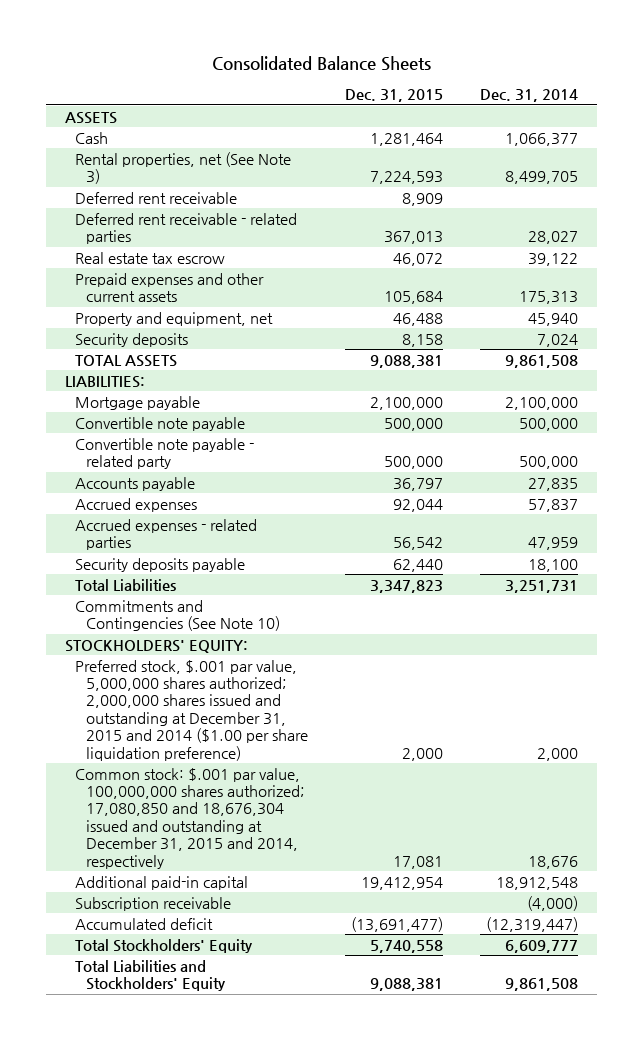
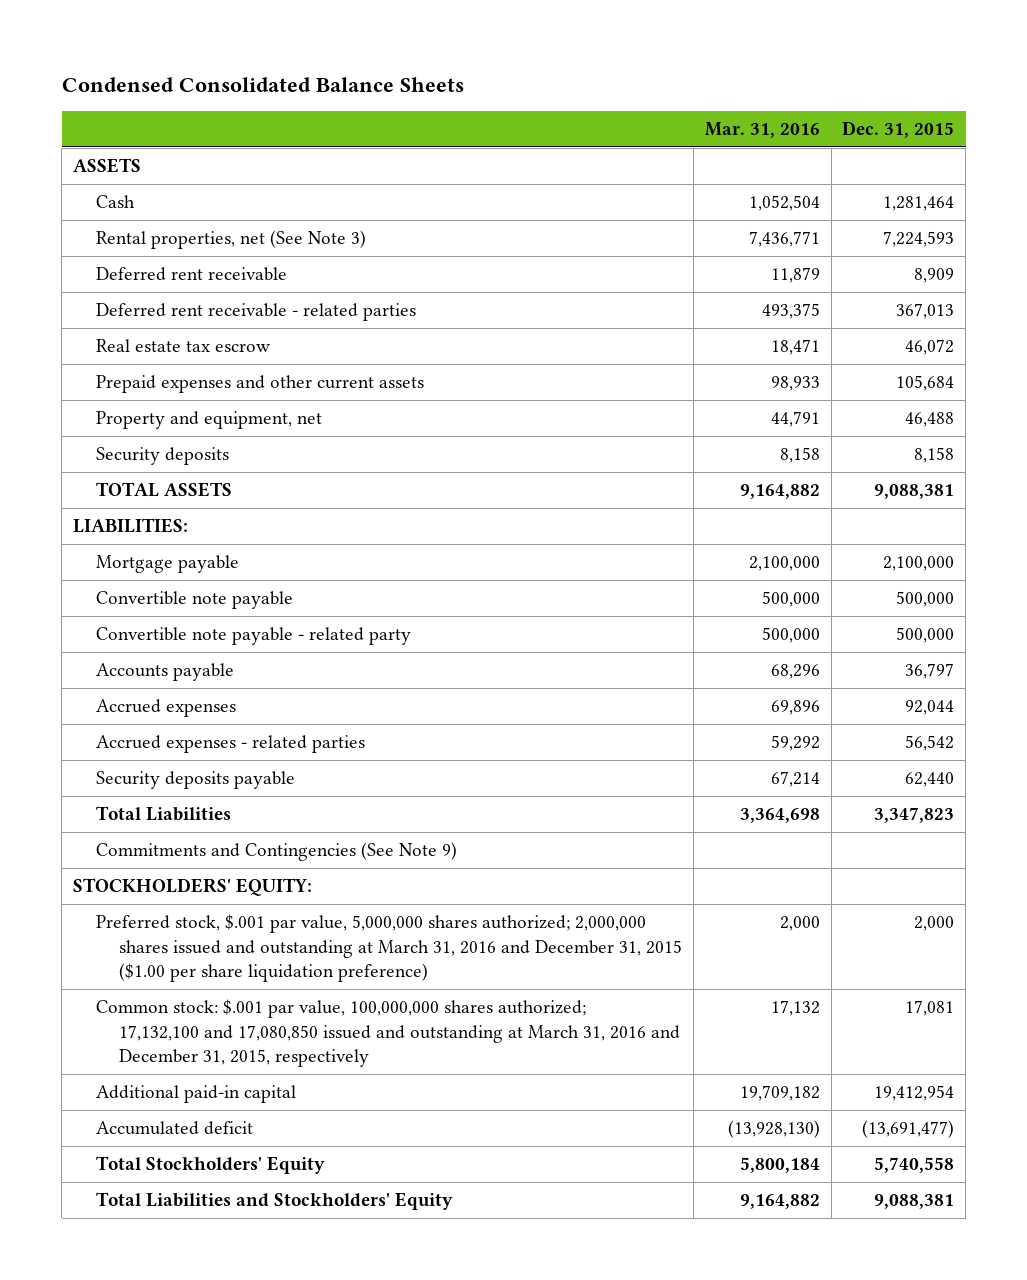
[211,55,431,71] Consolidated Balance Sheets -> [61,76,464,92] Condensed Consolidated Balance Sheets
[480,89,579,103] Dec. 31, 2014 -> none
none -> [704,121,820,138] Mar. 31, 2016
[75,599,281,632] Commitments and Contingencies (See Note 10) -> [96,842,458,862] Commitments and Contingencies (See Note 9)
[75,659,309,761] Preferred stock, $.001 par value, 5,000,000 shares authorized; 2,000,000 shares issued and outstanding at December 31, 2015 and 2014 ($1.00 per share liquidation preference) -> [96,914,683,982] Preferred stock, $.001 par value, 5,000,000 shares authorized; 2,000,000 shares issued and outstanding at March 31, 2016 and December 31, 2015 ($1.00 per share liquidation preference)
[75,767,306,869] Common stock: $.001 par value, 100,000,000 shares authorized; 17,080,850 and 18,676,304 issued and outstanding at December 31, 2015 and 2014, respectively -> [96,999,681,1067] Common stock: $.001 par value, 100,000,000 shares authorized; 17,132,100 and 17,080,850 issued and outstanding at March 31, 2016 and December 31, 2015, respectively
[75,896,232,911] Subscription receivable -> none

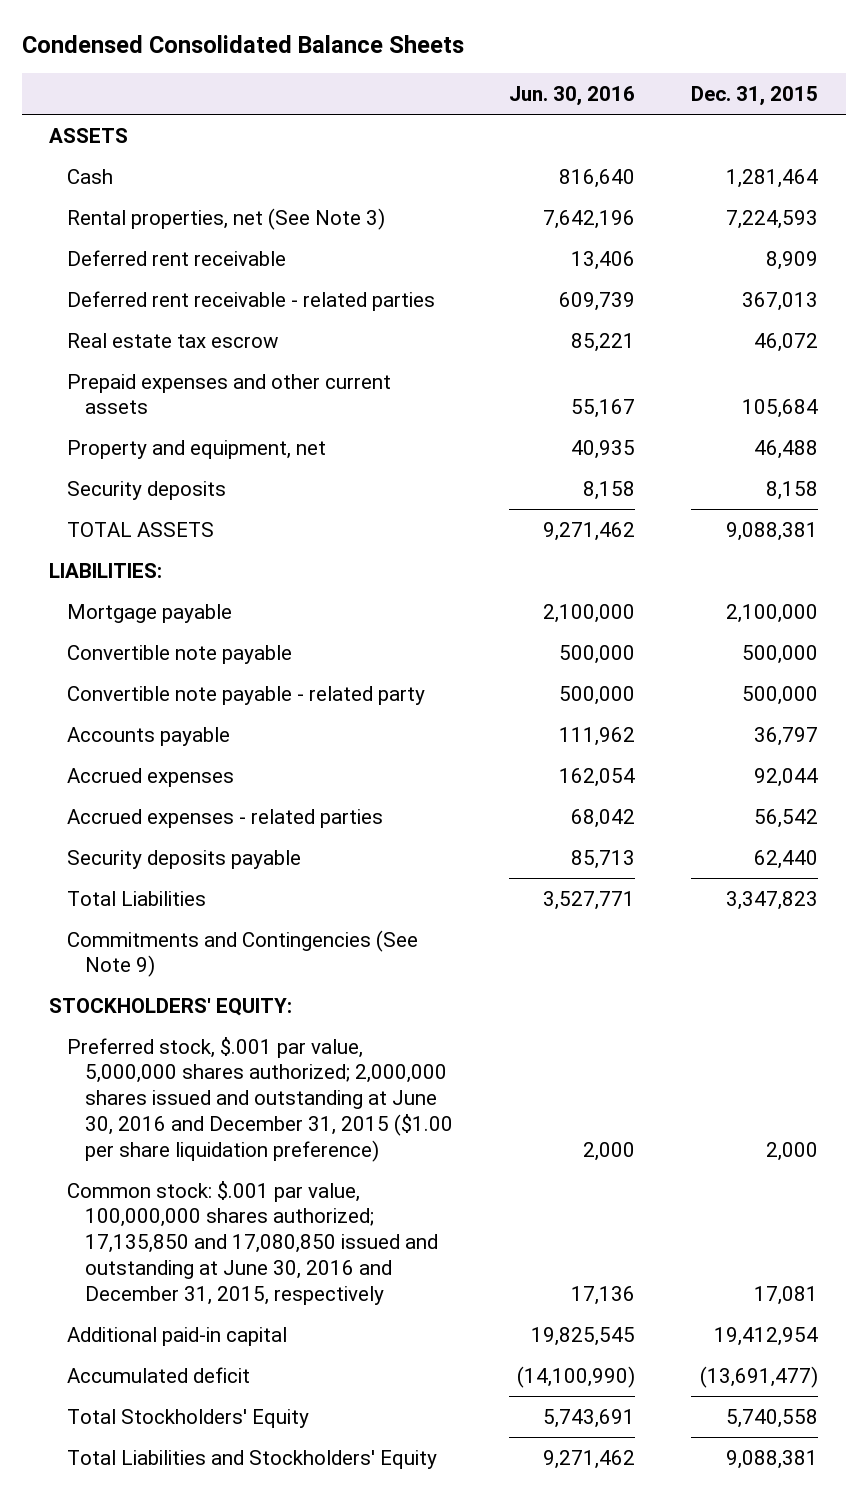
[704,121,820,138] Mar. 31, 2016 -> none
none -> [509,86,636,107] Jun. 30, 2016
[96,914,683,982] Preferred stock, $.001 par value, 5,000,000 shares authorized; 2,000,000 shares issued and outstanding at March 31, 2016 and December 31, 2015 ($1.00 per share liquidation preference) -> [67,1036,454,1162] Preferred stock, $.001 par value, 5,000,000 shares authorized; 2,000,000 shares issued and outstanding at June 30, 2016 and December 31, 2015 ($1.00 per share liquidation preference)
[96,999,681,1067] Common stock: $.001 par value, 100,000,000 shares authorized; 17,132,100 and 17,080,850 issued and outstanding at March 31, 2016 and December 31, 2015, respectively -> [67,1180,439,1305] Common stock: $.001 par value, 100,000,000 shares authorized; 17,135,850 and 17,080,850 issued and outstanding at June 30, 2016 and December 31, 2015, respectively

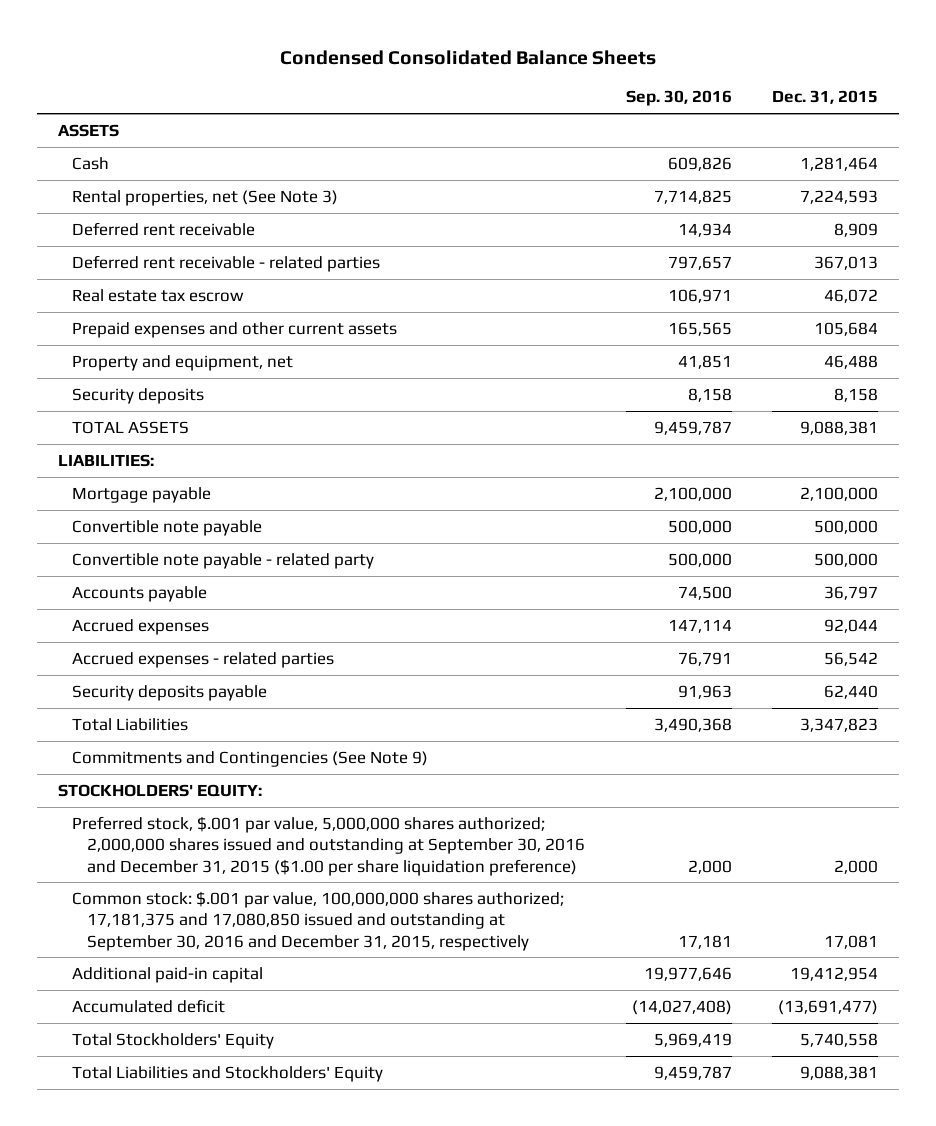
[509,86,636,107] Jun. 30, 2016 -> none
none -> [625,90,732,107] Sep. 30, 2016
[67,1036,454,1162] Preferred stock, $.001 par value, 5,000,000 shares authorized; 2,000,000 shares issued and outstanding at June 30, 2016 and December 31, 2015 ($1.00 per share liquidation preference) -> [72,815,585,876] Preferred stock, $.001 par value, 5,000,000 shares authorized; 2,000,000 shares issued and outstanding at September 30, 2016 and December 31, 2015 ($1.00 per share liquidation preference)
[67,1180,439,1305] Common stock: $.001 par value, 100,000,000 shares authorized; 17,135,850 and 17,080,850 issued and outstanding at June 30, 2016 and December 31, 2015, respectively -> [72,890,565,951] Common stock: $.001 par value, 100,000,000 shares authorized; 17,181,375 and 17,080,850 issued and outstanding at September 30, 2016 and December 31, 2015, respectively

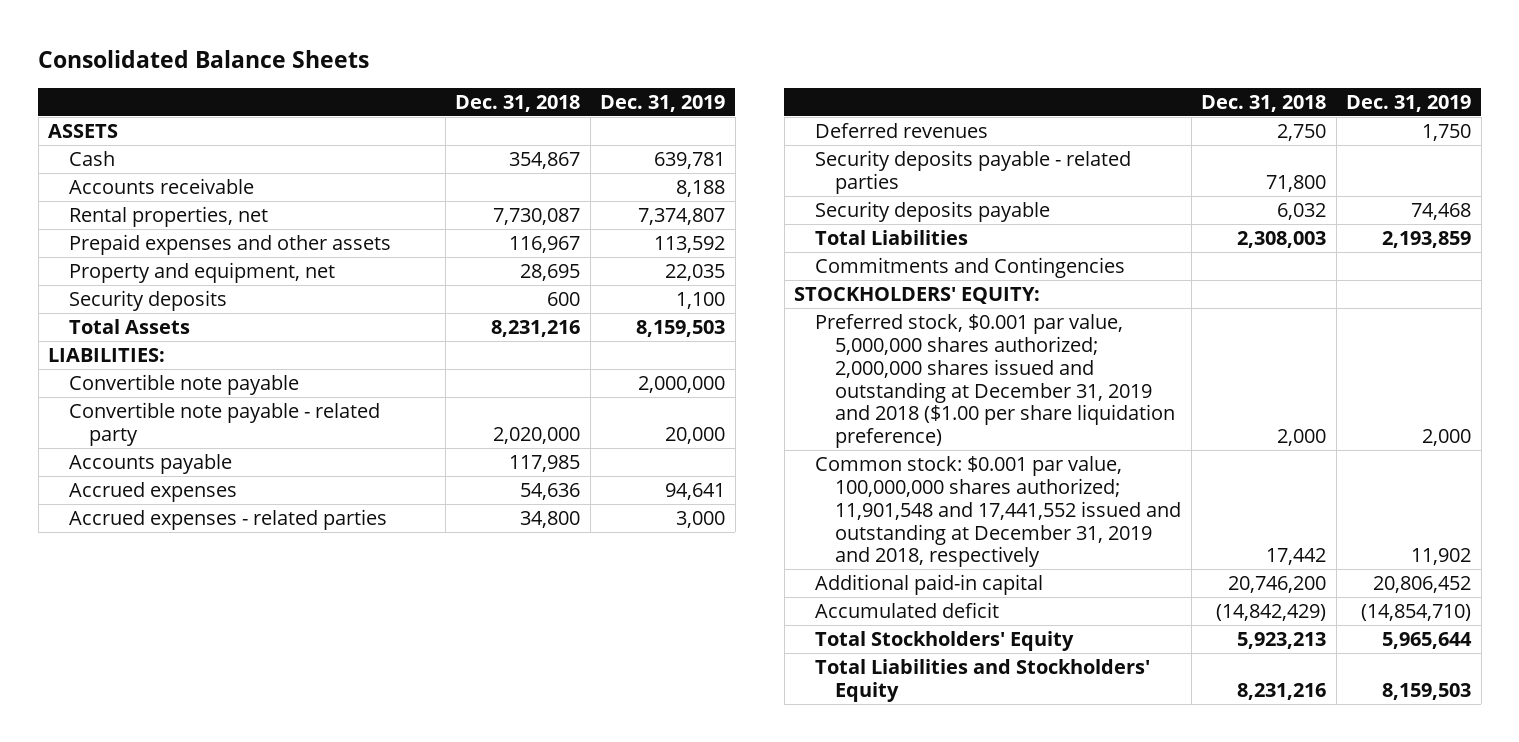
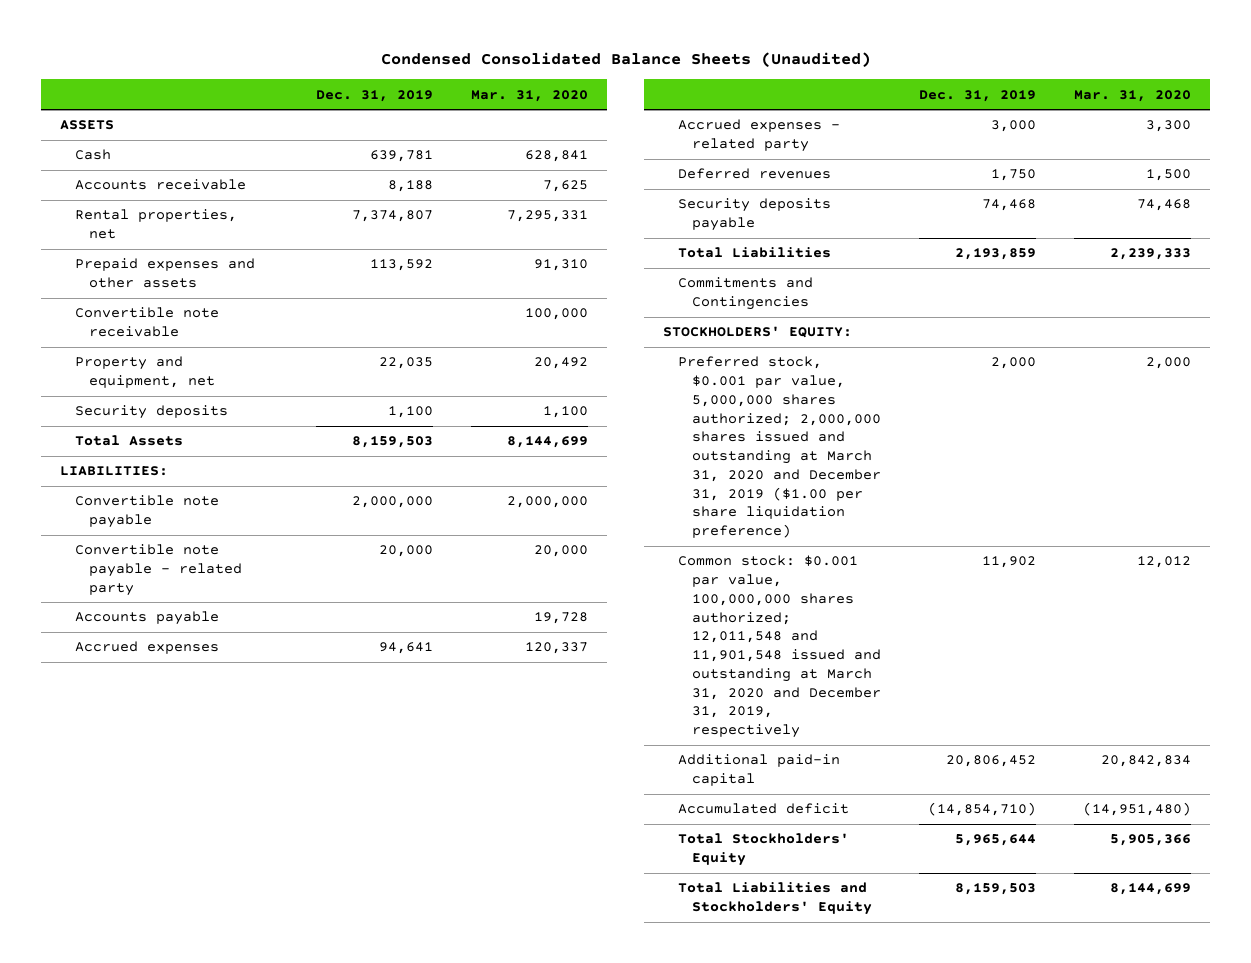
[38,50,370,69] Consolidated Balance Sheets -> [380,52,871,68] Condensed Consolidated Balance Sheets (Unaudited)
[455,94,581,112] Dec. 31, 2018 -> none
none -> [471,89,589,102] Mar. 31, 2020
none -> [74,307,219,338] Convertible note receivable
[68,508,387,530] Accrued expenses - related parties -> [677,119,840,153] Accrued expenses - related party
[814,149,1131,194] Security deposits payable - related parties -> none
[814,313,1176,449] Preferred stock, $0.001 par value, 5,000,000 shares authorized; 2,000,000 shares issued and outstanding at December 31, 2019 and 2018 ($1.00 per share liquidation preference) -> [677,356,882,539] Preferred stock, $0.001 par value, 5,000,000 shares authorized; 2,000,000 shares issued and outstanding at March 31, 2020 and December 31, 2019 ($1.00 per share liquidation preference)
[814,455,1182,568] Common stock: $0.001 par value, 100,000,000 shares authorized; 11,901,548 and 17,441,552 issued and outstanding at December 31, 2019 and 2018, respectively -> [677,555,882,739] Common stock: $0.001 par value, 100,000,000 shares authorized; 12,011,548 and 11,901,548 issued and outstanding at March 31, 2020 and December 31, 2019, respectively

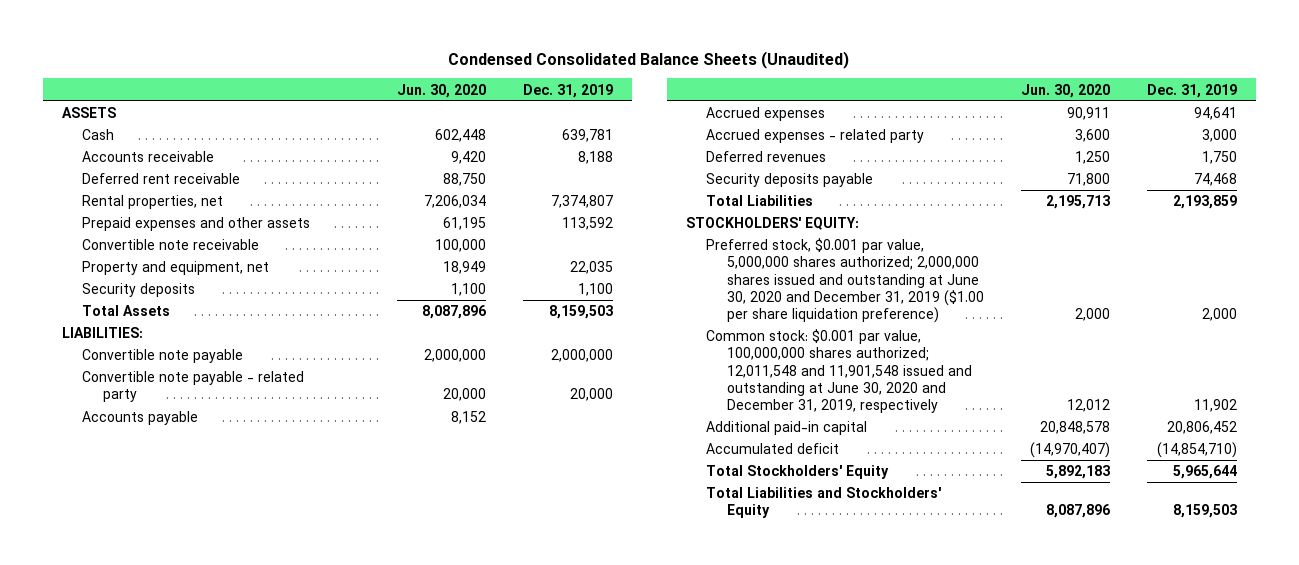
[471,89,589,102] Mar. 31, 2020 -> none
none -> [397,83,487,98] Jun. 30, 2020
none -> [82,173,241,185] Deferred rent receivable
[677,277,813,311] Commitments and Contingencies -> none
[677,356,882,539] Preferred stock, $0.001 par value, 5,000,000 shares authorized; 2,000,000 shares issued and outstanding at March 31, 2020 and December 31, 2019 ($1.00 per share liquidation preference) -> [706,238,985,324] Preferred stock, $0.001 par value, 5,000,000 shares authorized; 2,000,000 shares issued and outstanding at June 30, 2020 and December 31, 2019 ($1.00 per share liquidation preference)
[677,555,882,739] Common stock: $0.001 par value, 100,000,000 shares authorized; 12,011,548 and 11,901,548 issued and outstanding at March 31, 2020 and December 31, 2019, respectively -> [706,329,973,414] Common stock: $0.001 par value, 100,000,000 shares authorized; 12,011,548 and 11,901,548 issued and outstanding at June 30, 2020 and December 31, 2019, respectively

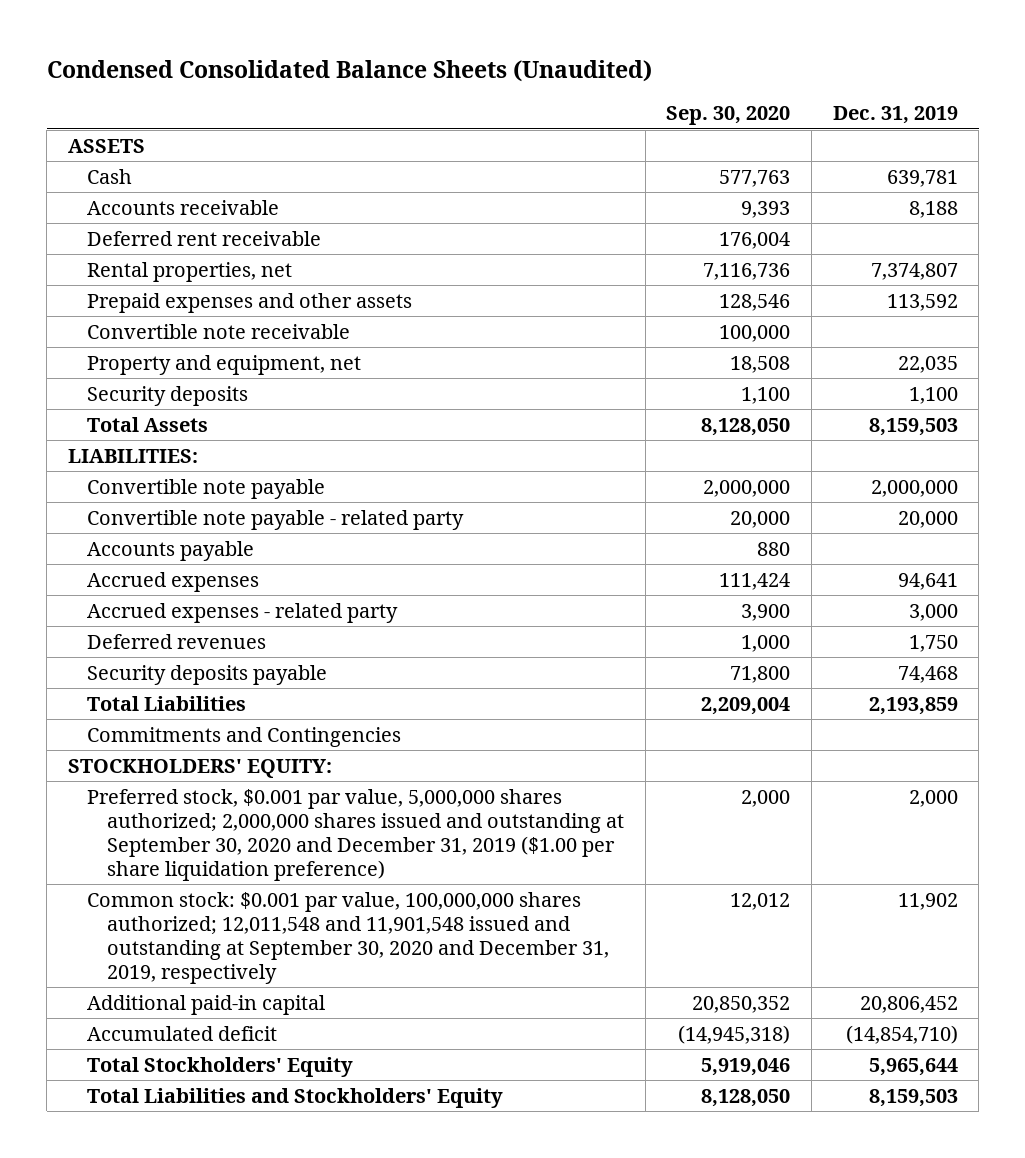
[397,83,487,98] Jun. 30, 2020 -> none
none -> [666,106,791,126] Sep. 30, 2020
none -> [87,726,402,747] Commitments and Contingencies
[706,238,985,324] Preferred stock, $0.001 par value, 5,000,000 shares authorized; 2,000,000 shares issued and outstanding at June 30, 2020 and December 31, 2019 ($1.00 per share liquidation preference) -> [87,788,624,881] Preferred stock, $0.001 par value, 5,000,000 shares authorized; 2,000,000 shares issued and outstanding at September 30, 2020 and December 31, 2019 ($1.00 per share liquidation preference)
[706,329,973,414] Common stock: $0.001 par value, 100,000,000 shares authorized; 12,011,548 and 11,901,548 issued and outstanding at June 30, 2020 and December 31, 2019, respectively -> [87,891,609,984] Common stock: $0.001 par value, 100,000,000 shares authorized; 12,011,548 and 11,901,548 issued and outstanding at September 30, 2020 and December 31, 2019, respectively

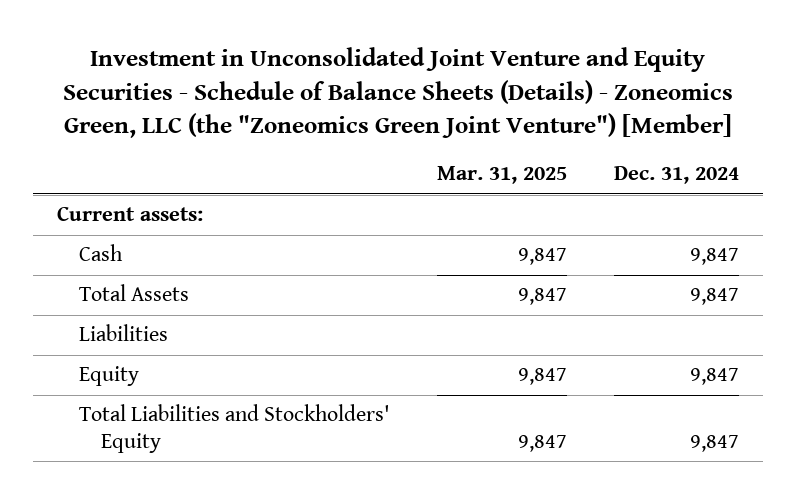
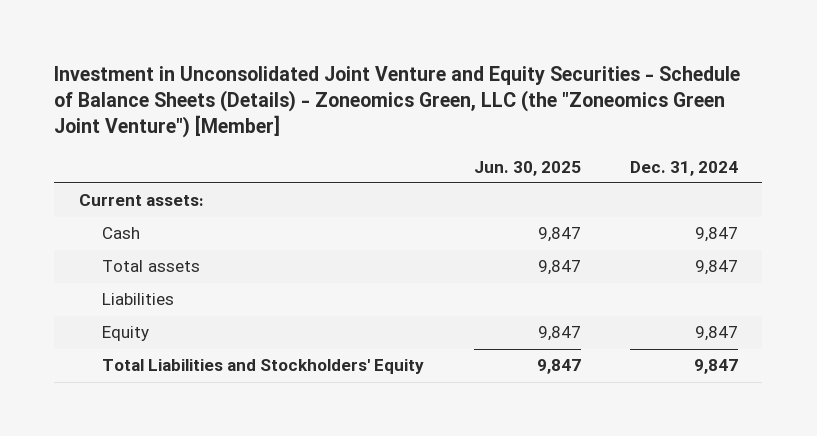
[436,166,567,185] Mar. 31, 2025 -> none
none -> [473,160,581,176] Jun. 30, 2025
[78,284,189,302] Total Assets -> [102,260,201,273] Total assets

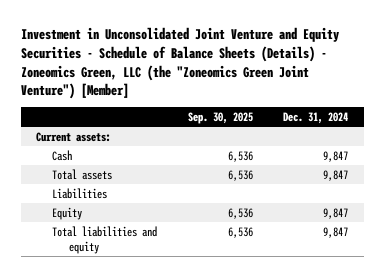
[473,160,581,176] Jun. 30, 2025 -> none
none -> [187,111,253,124] Sep. 30, 2025
[102,359,425,375] Total Liabilities and Stockholders' Equity -> [52,225,158,254] Total liabilities and equity

